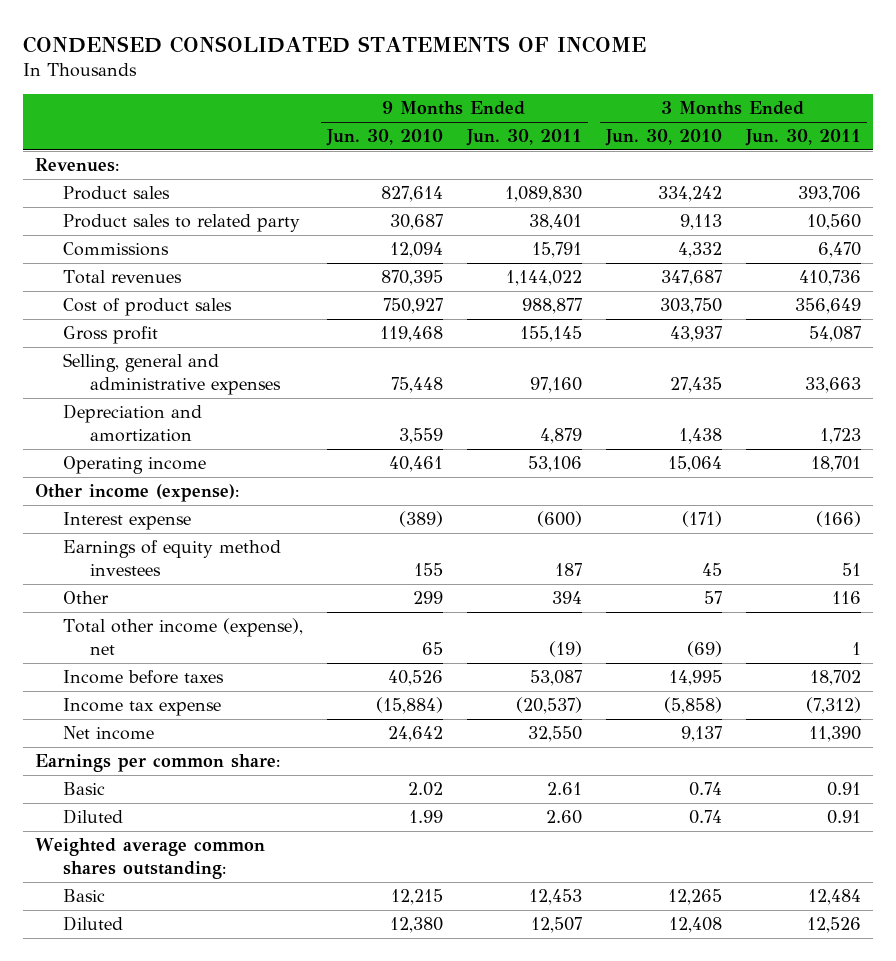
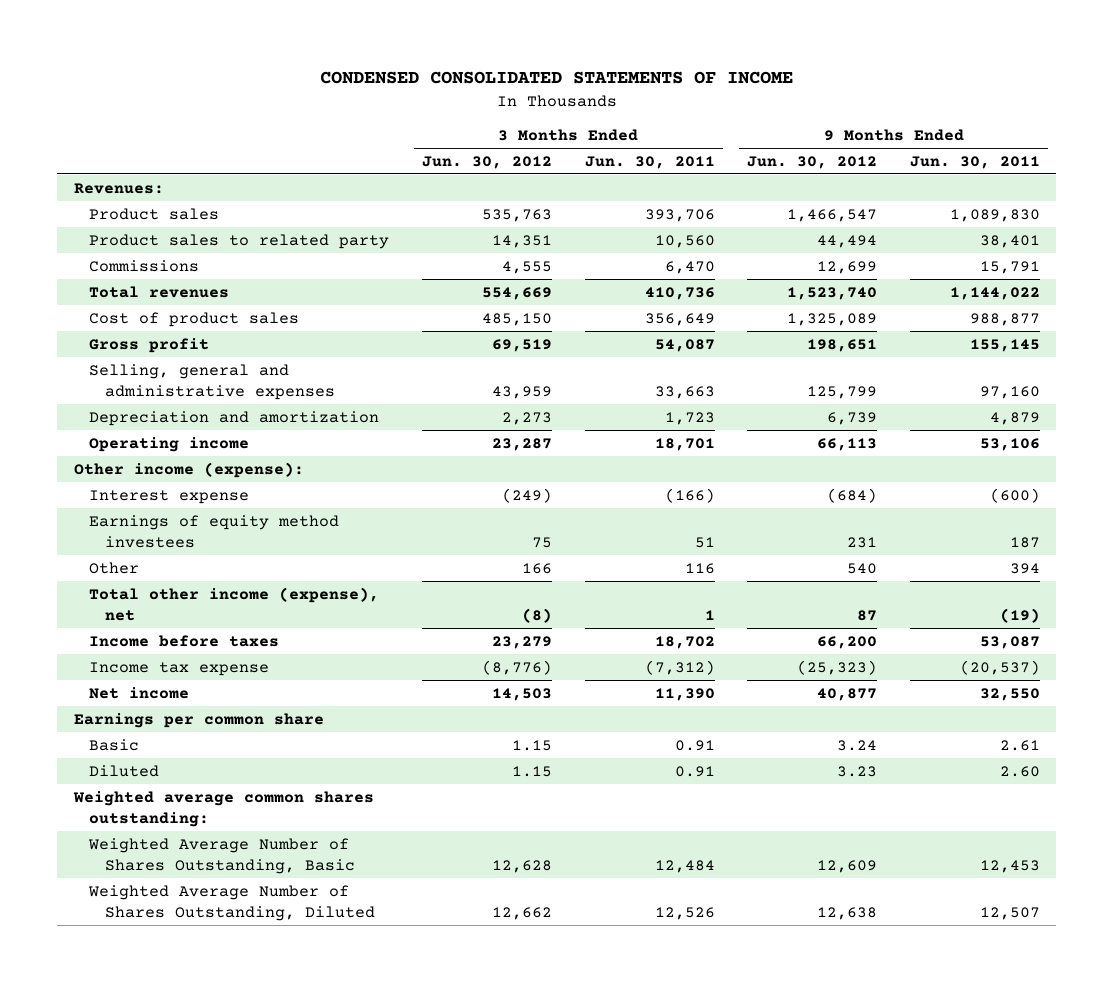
[325,129,443,147] Jun. 30, 2010 -> none
[604,129,722,147] Jun. 30, 2010 -> none
none -> [421,155,552,169] Jun. 30, 2012
none -> [747,155,878,169] Jun. 30, 2012
[35,754,281,773] Earnings per common share: -> [73,712,324,728] Earnings per common share
[62,889,105,903] Basic -> [88,837,356,874] Weighted Average Number of Shares Outstanding, Basic
[62,916,123,932] Diluted -> [88,884,376,921] Weighted Average Number of Shares Outstanding, Diluted

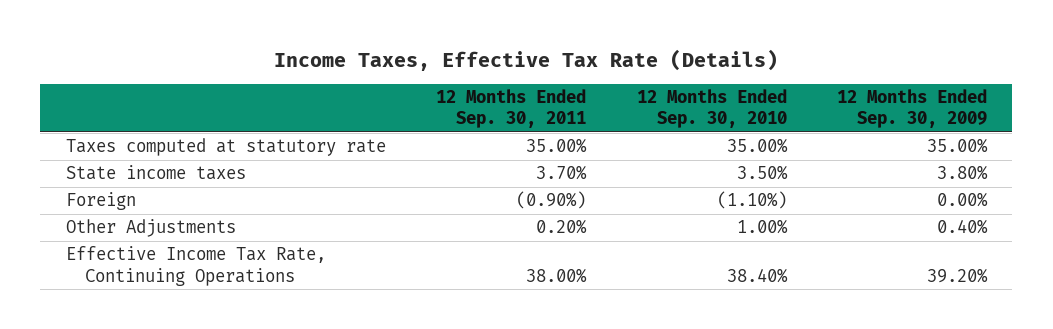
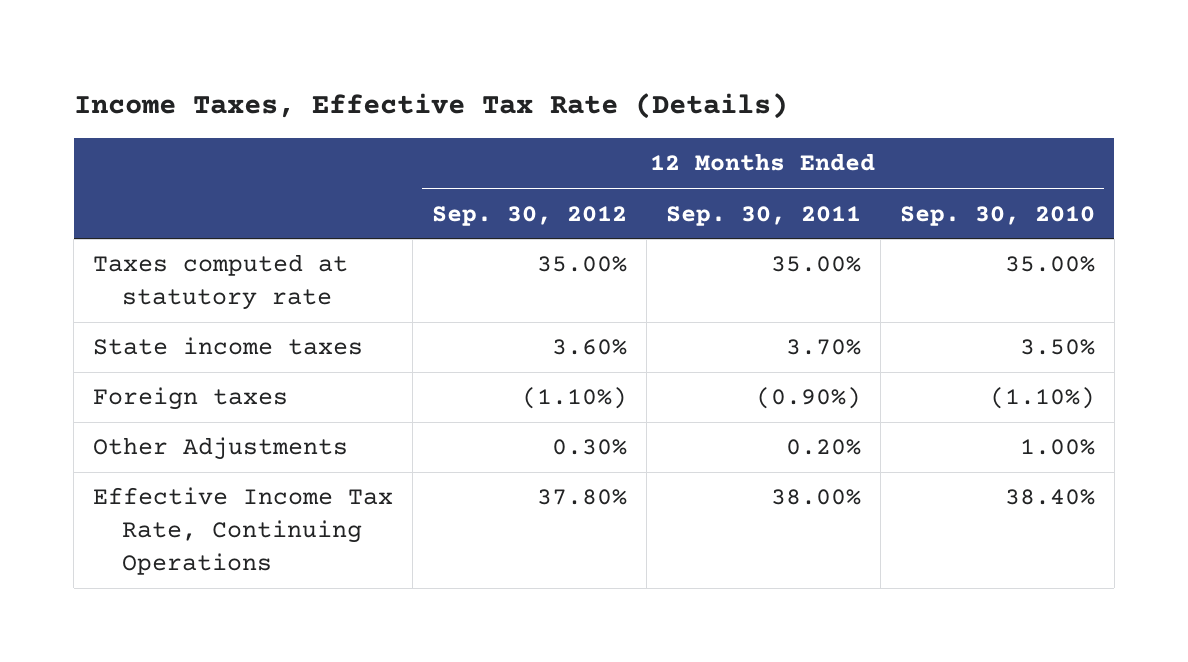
[836,88,987,129] 12 Months Ended Sep. 30, 2009 -> none
none -> [431,205,627,226] Sep. 30, 2012
[65,192,136,211] Foreign -> [93,387,289,411] Foreign taxes

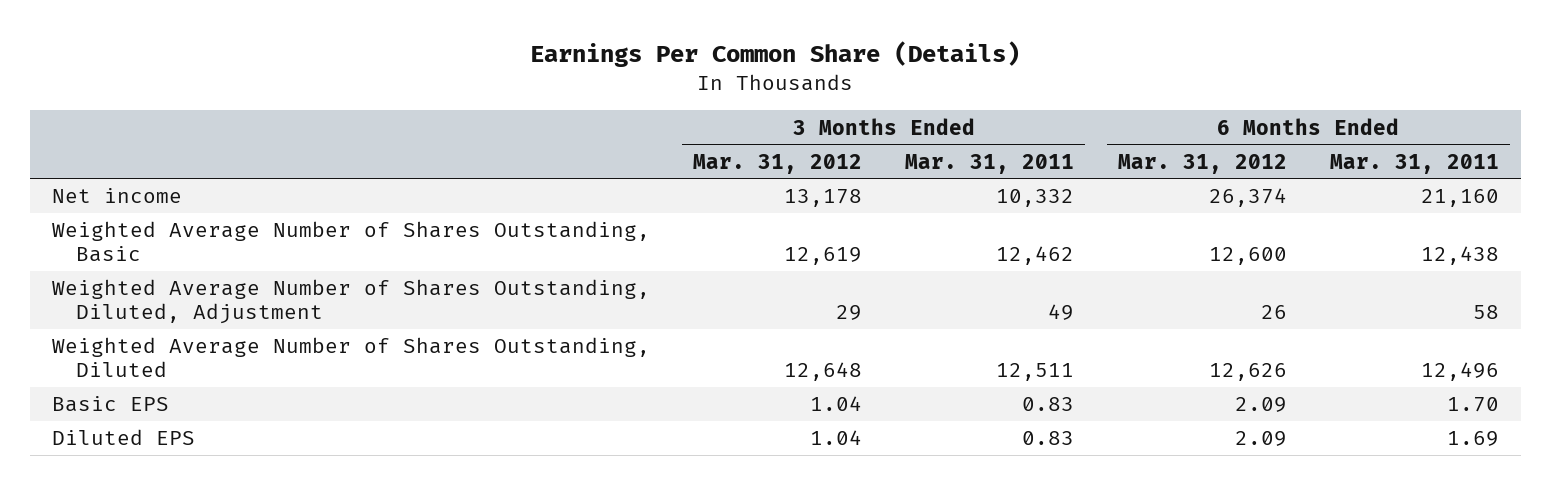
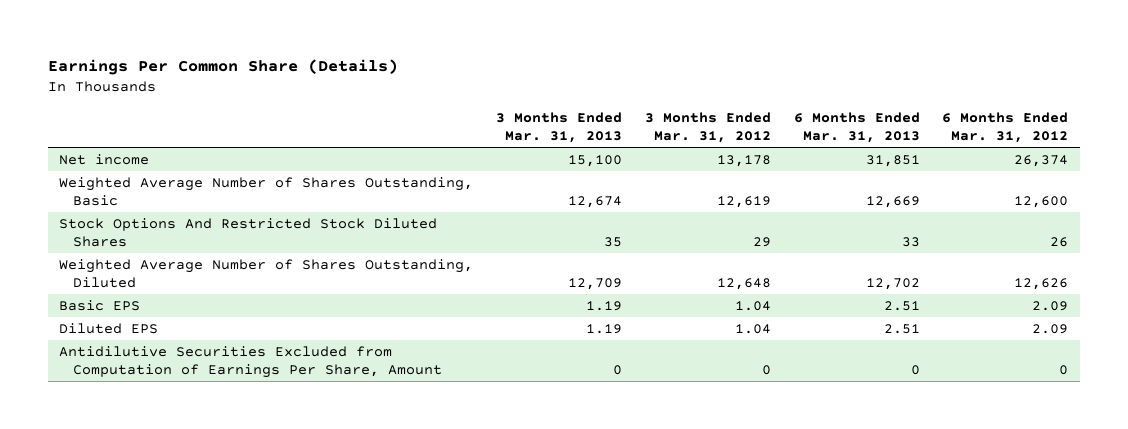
[905,153,1075,174] Mar. 31, 2011 -> none
[1330,153,1500,174] Mar. 31, 2011 -> none
none -> [496,112,623,144] 3 Months Ended Mar. 31, 2013
none -> [793,112,920,144] 6 Months Ended Mar. 31, 2013
[51,279,650,324] Weighted Average Number of Shares Outstanding, Diluted, Adjustment -> [59,217,438,248] Stock Options And Restricted Stock Diluted Shares
none -> [59,345,442,379] Antidilutive Securities Excluded from Computation of Earnings Per Share, Amount

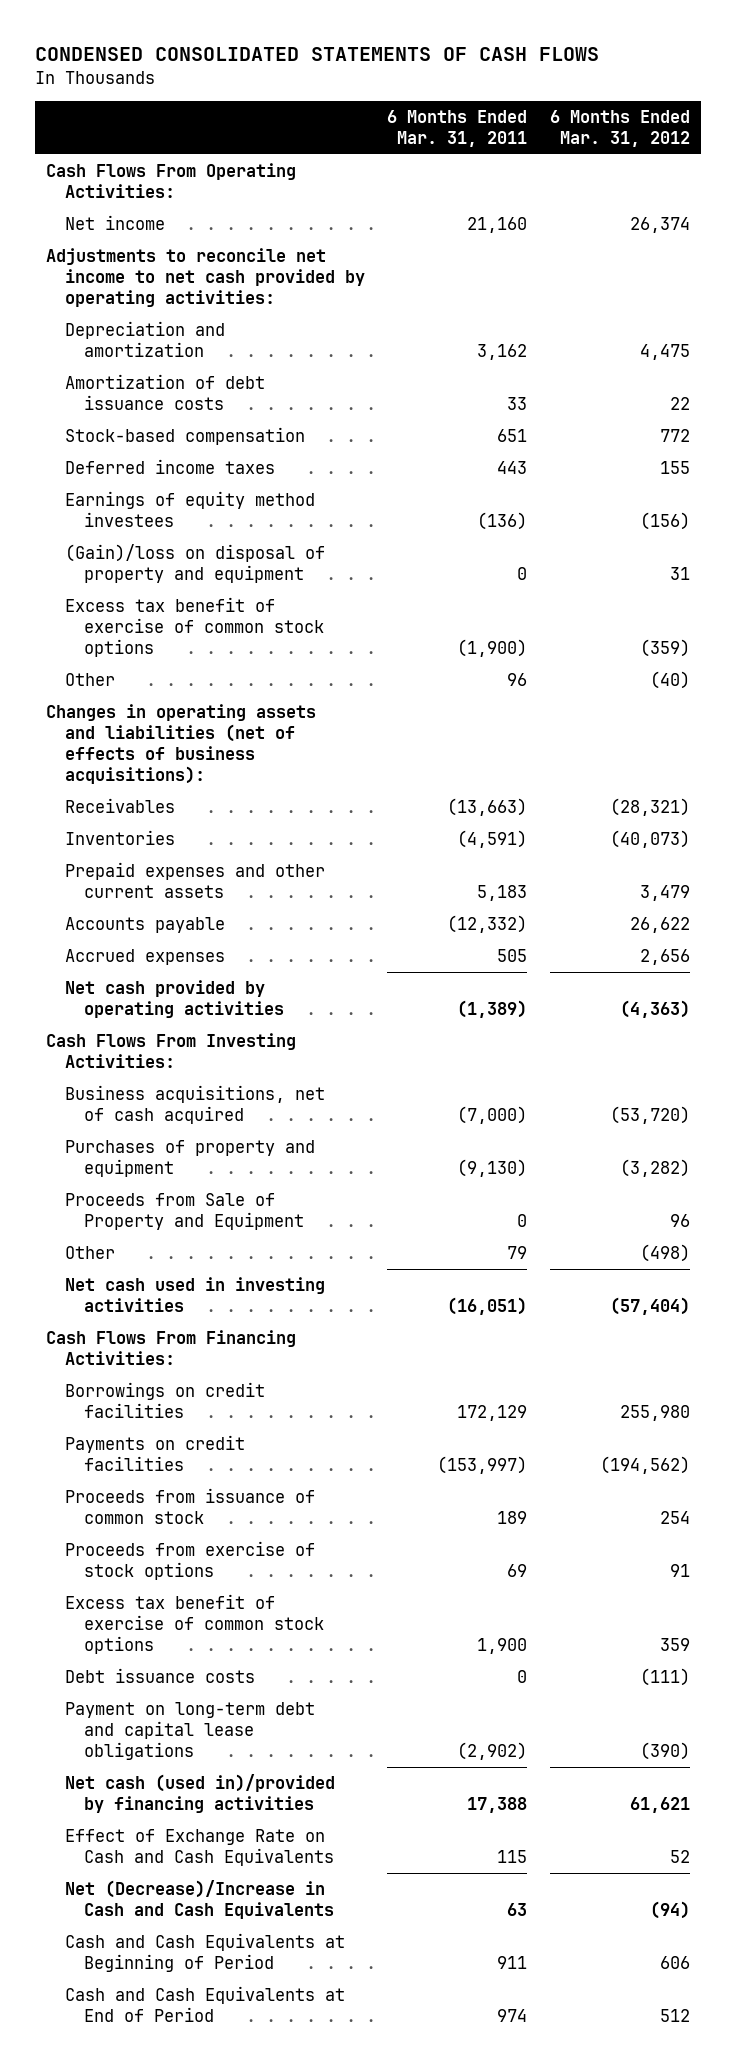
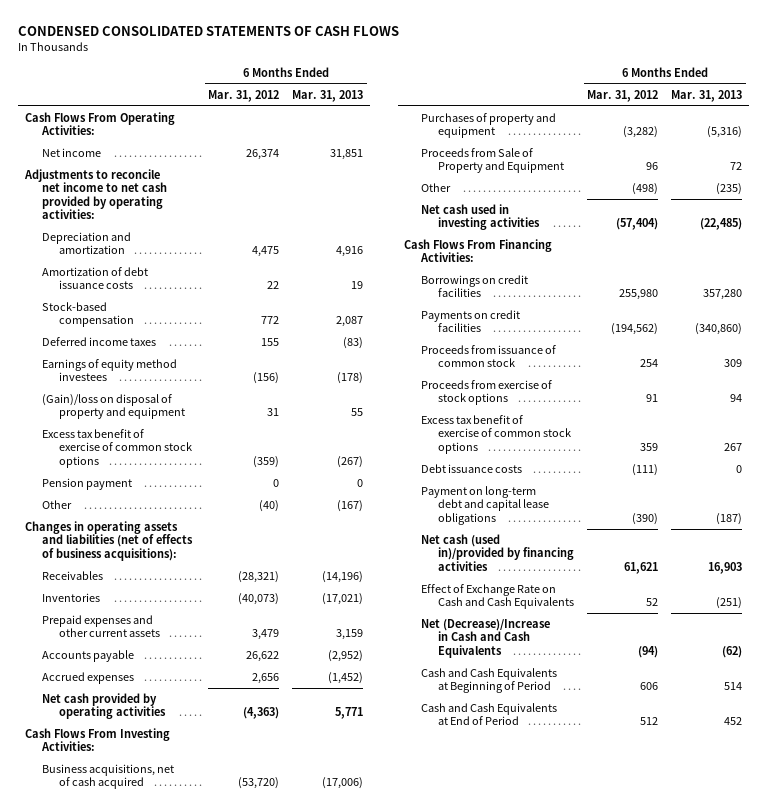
[387,109,528,148] 6 Months Ended Mar. 31, 2011 -> none
none -> [292,89,364,102] Mar. 31, 2013
none -> [42,478,133,491] Pension payment

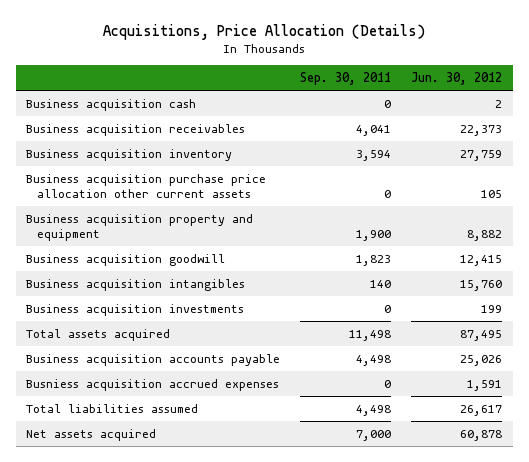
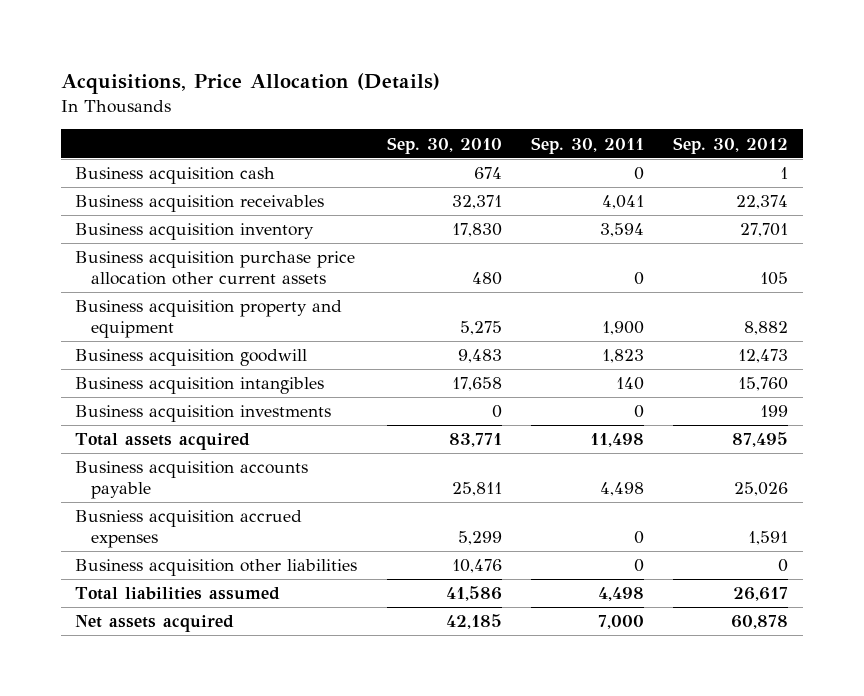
[411,71,503,85] Jun. 30, 2012 -> none
none -> [386,136,502,154] Sep. 30, 2010
none -> [673,136,789,154] Sep. 30, 2012
none -> [75,559,358,577] Business acquisition other liabilities

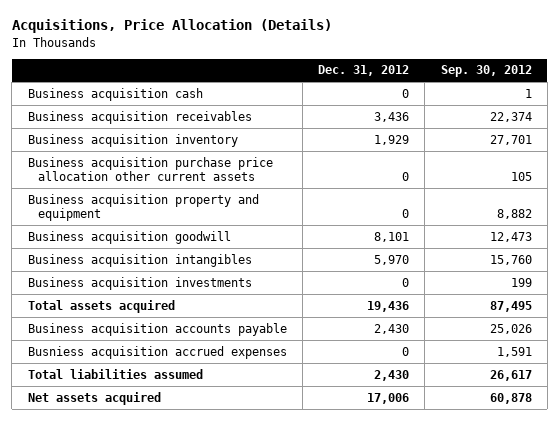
[386,136,502,154] Sep. 30, 2010 -> none
[531,136,645,154] Sep. 30, 2011 -> none
none -> [318,65,410,77] Dec. 31, 2012
[75,559,358,577] Business acquisition other liabilities -> none

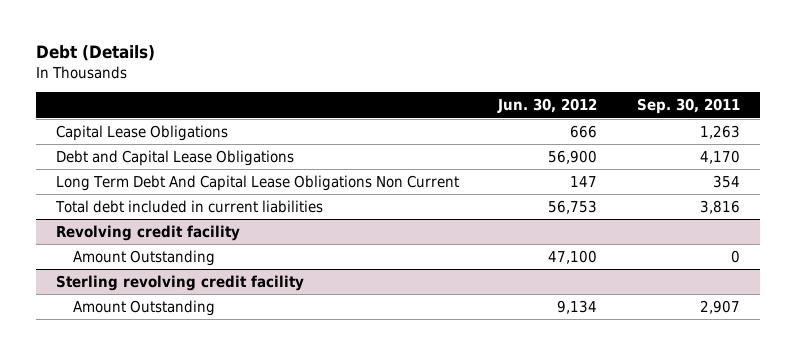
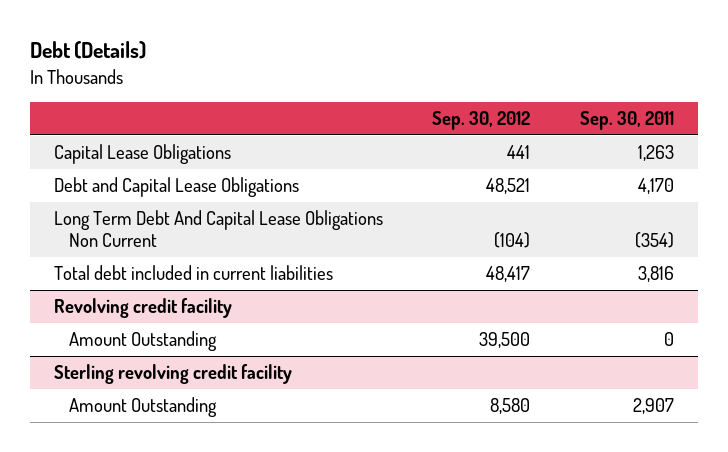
[497,98,598,114] Jun. 30, 2012 -> none
none -> [432,111,531,131] Sep. 30, 2012
[713,174,741,188] 354 -> [634,232,674,249] (354)

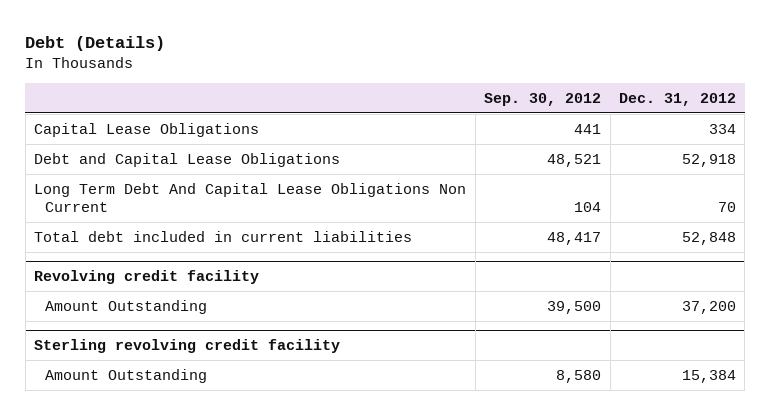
[579,111,674,131] Sep. 30, 2011 -> none
none -> [618,92,736,106] Dec. 31, 2012
[494,232,531,249] (104) -> [574,201,602,212] 104

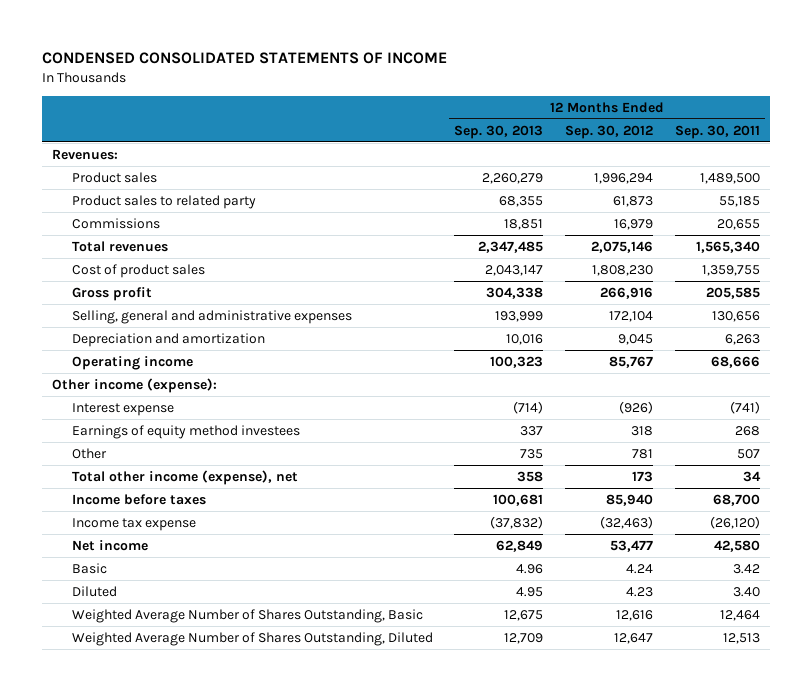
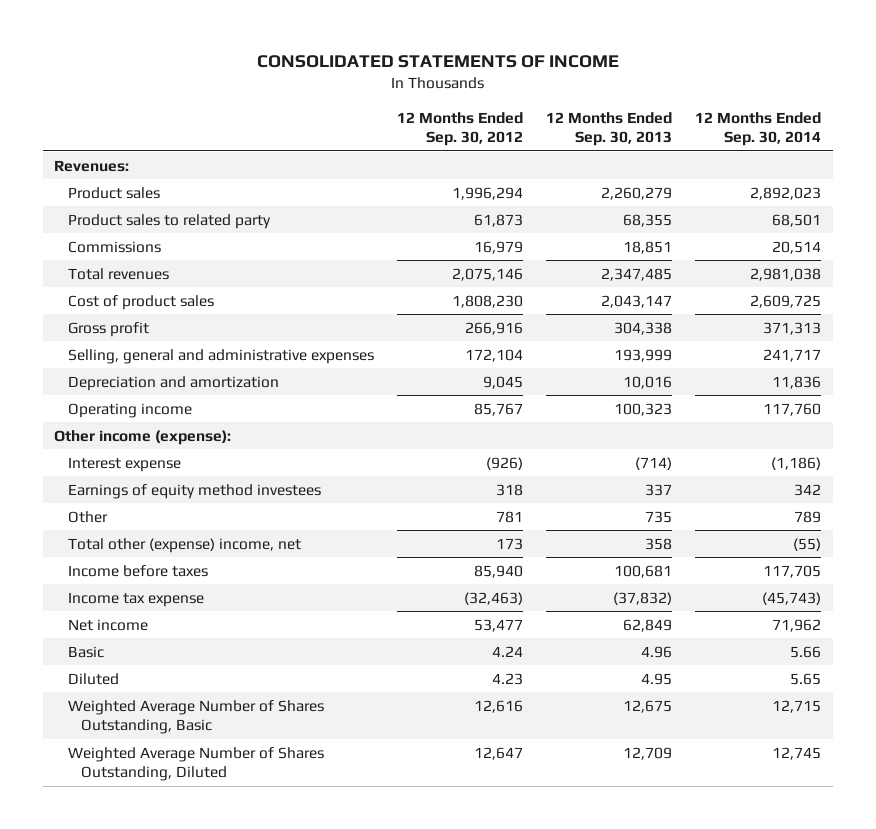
[41,52,447,65] CONDENSED CONSOLIDATED STATEMENTS OF INCOME -> [256,55,619,69] CONSOLIDATED STATEMENTS OF INCOME
[674,124,760,139] Sep. 30, 2011 -> none
none -> [695,111,822,147] 12 Months Ended Sep. 30, 2014
[71,469,298,485] Total other income (expense), net -> [67,537,301,553] Total other (expense) income, net

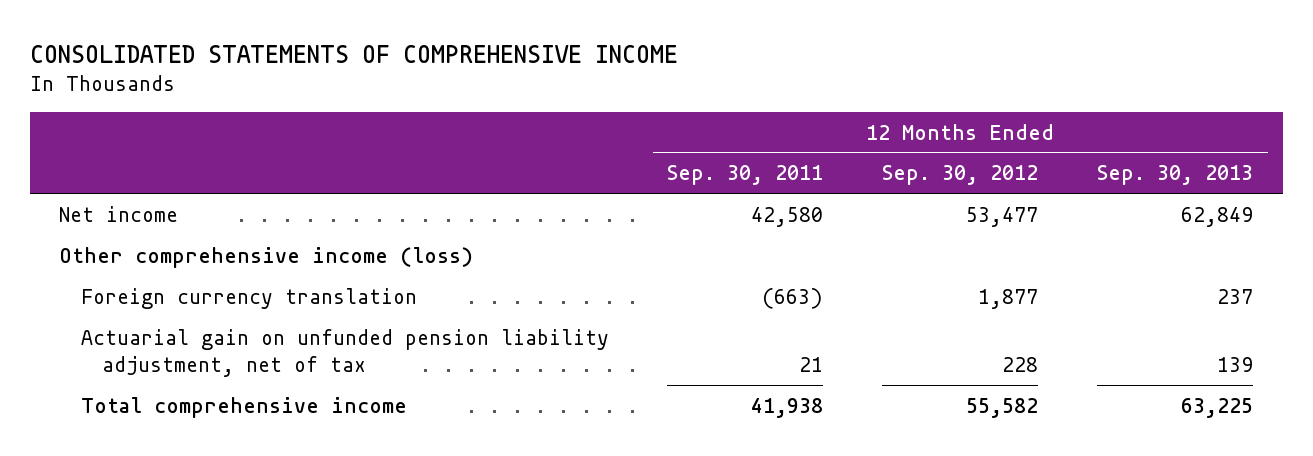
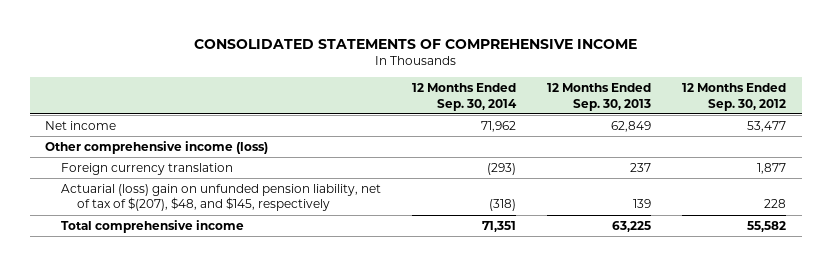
[667,165,824,186] Sep. 30, 2011 -> none
none -> [412,82,518,111] 12 Months Ended Sep. 30, 2014
[80,328,609,377] Actuarial gain on unfunded pension liability adjustment, net of tax -> [61,183,382,212] Actuarial (loss) gain on unfunded pension liability, net of tax of $(207), $48, and $145, respectively

